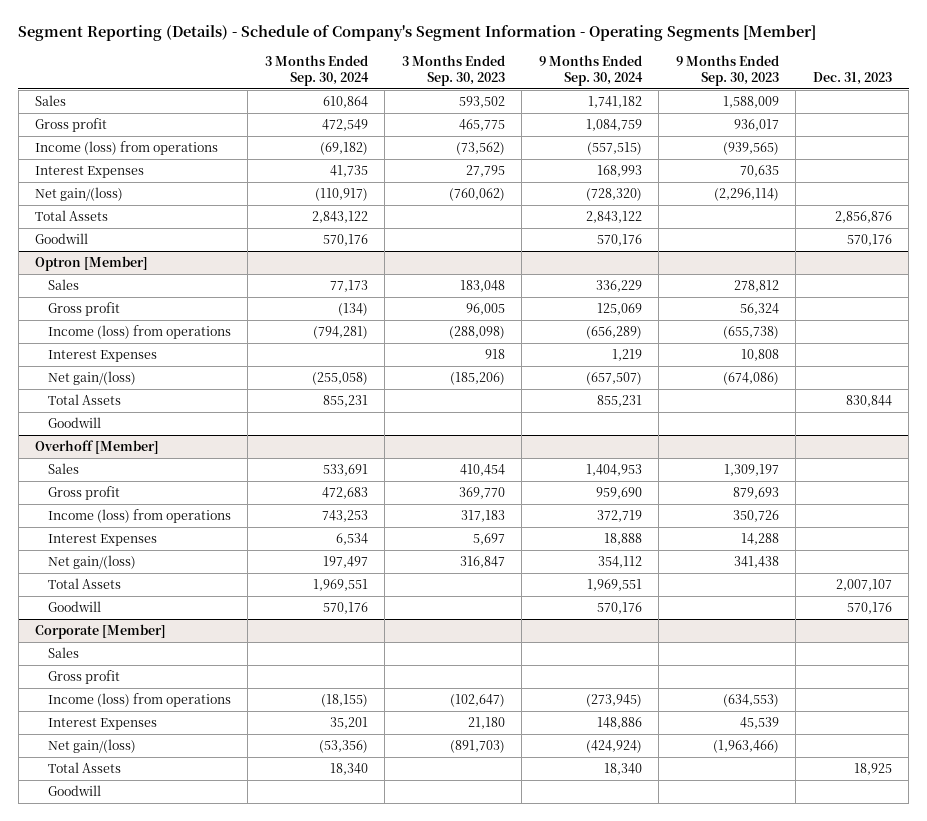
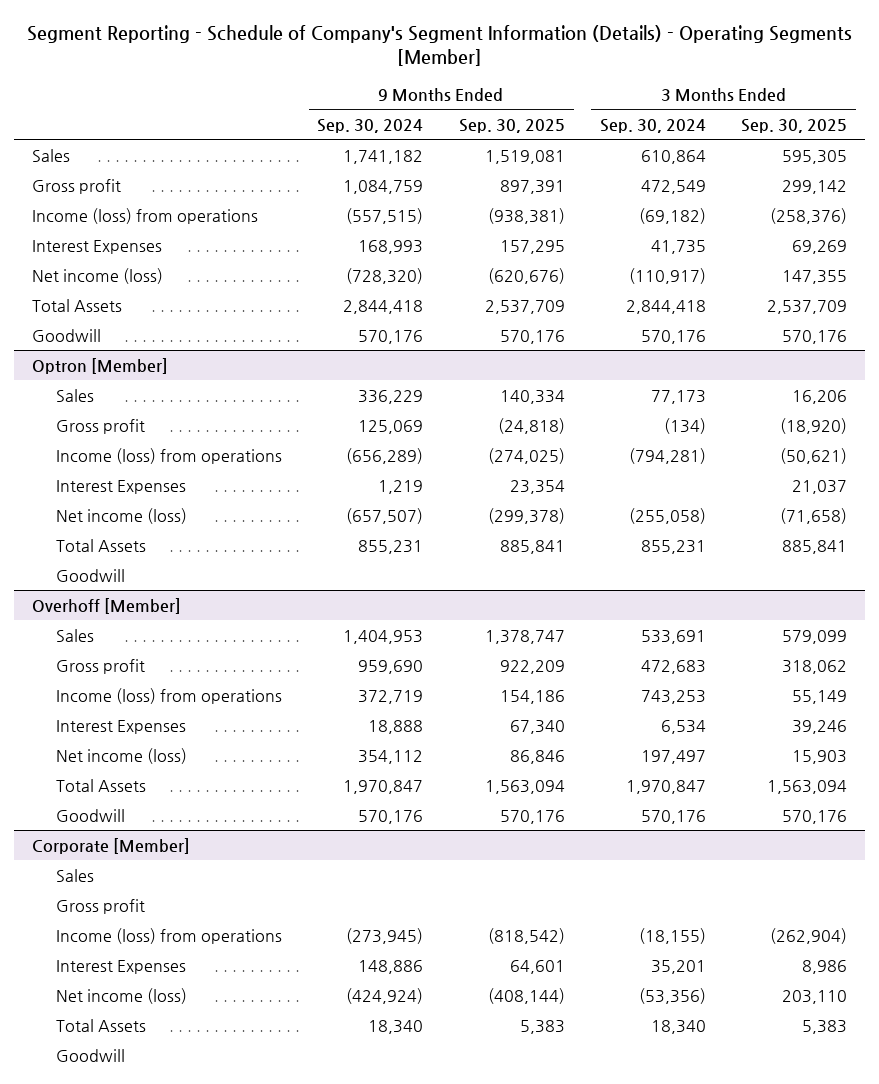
[18,25,817,42] Segment Reporting (Details) - Schedule of Company's Segment Information - Operating Segments [Member] -> [26,24,852,67] Segment Reporting - Schedule of Company's Segment Information (Details) - Operating Segments [Member]
[401,54,505,87] 3 Months Ended Sep. 30, 2023 -> none
[675,54,779,87] 9 Months Ended Sep. 30, 2023 -> none
[812,72,892,86] Dec. 31, 2023 -> none
none -> [458,118,565,133] Sep. 30, 2025
none -> [741,118,848,133] Sep. 30, 2025
[35,186,124,201] Net gain/(loss) -> [32,267,164,284] Net income (loss)
[311,210,368,223] 2,843,122 -> [625,299,706,314] 2,844,418
[585,210,642,223] 2,843,122 -> [343,299,424,314] 2,844,418
[47,370,136,385] Net gain/(loss) -> [56,507,188,524] Net income (loss)
[47,554,136,569] Net gain/(loss) -> [56,747,188,764] Net income (loss)
[312,578,368,591] 1,969,551 -> [625,779,706,794] 1,970,847
[586,578,642,591] 1,969,551 -> [343,779,424,794] 1,970,847
[47,738,136,753] Net gain/(loss) -> [56,987,188,1004] Net income (loss)

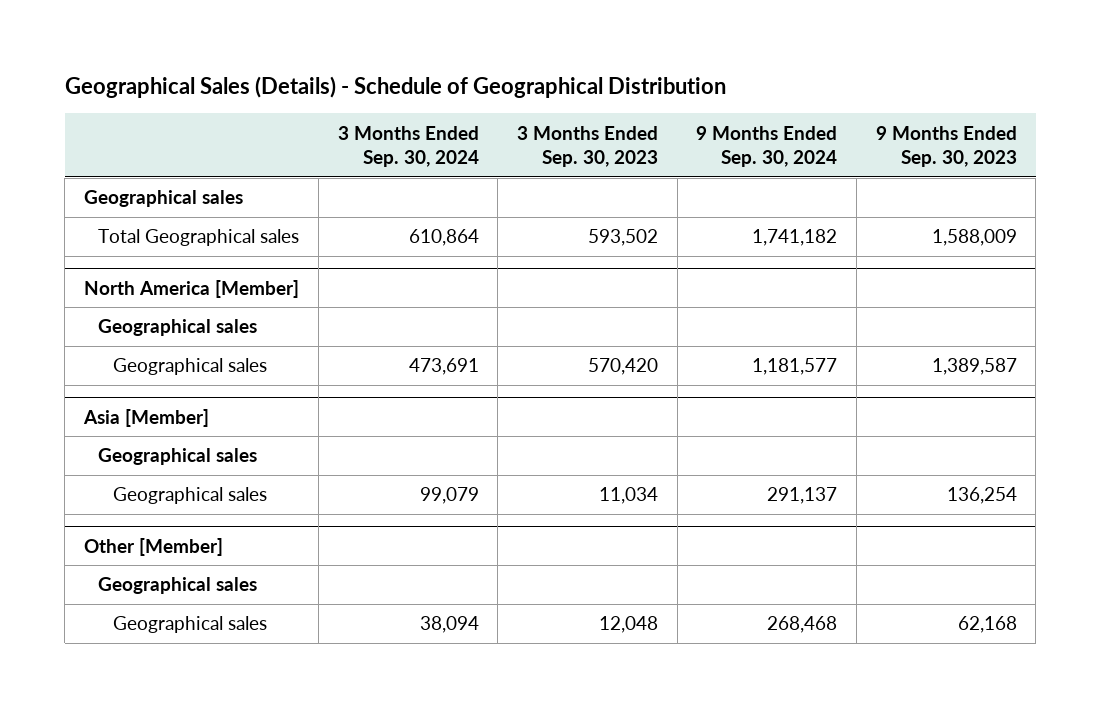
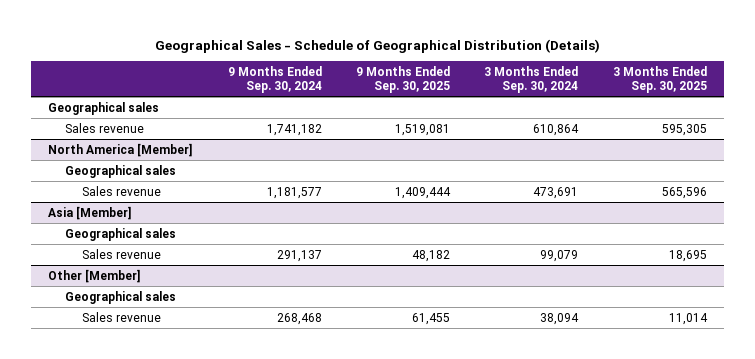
[64,76,726,99] Geographical Sales (Details) - Schedule of Geographical Distribution -> [154,38,600,53] Geographical Sales - Schedule of Geographical Distribution (Details)
[517,125,659,168] 3 Months Ended Sep. 30, 2023 -> none
[875,125,1017,168] 9 Months Ended Sep. 30, 2023 -> none
none -> [356,65,451,94] 9 Months Ended Sep. 30, 2025
none -> [612,65,707,94] 3 Months Ended Sep. 30, 2025
[98,229,300,247] Total Geographical sales -> [65,122,145,133] Sales revenue
[113,358,268,376] Geographical sales -> [82,185,162,196] Sales revenue
[113,487,268,505] Geographical sales -> [82,248,162,259] Sales revenue
[113,616,268,634] Geographical sales -> [82,311,162,322] Sales revenue

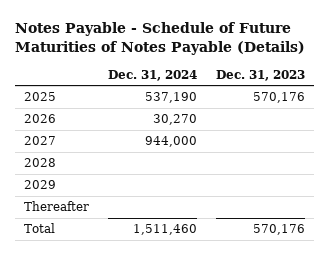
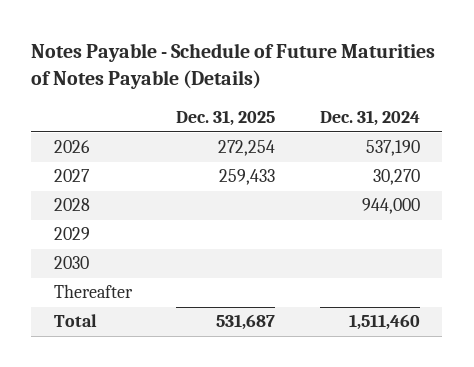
[215,69,305,81] Dec. 31, 2023 -> none
none -> [176,110,276,127] Dec. 31, 2025
[24,158,57,168] 2028 -> none
[24,92,57,102] 2025 -> [53,140,90,154] 2026
[24,114,57,124] 2026 -> [53,169,90,183] 2027
[24,136,57,146] 2027 -> [53,198,90,212] 2028
none -> [53,256,89,270] 2030

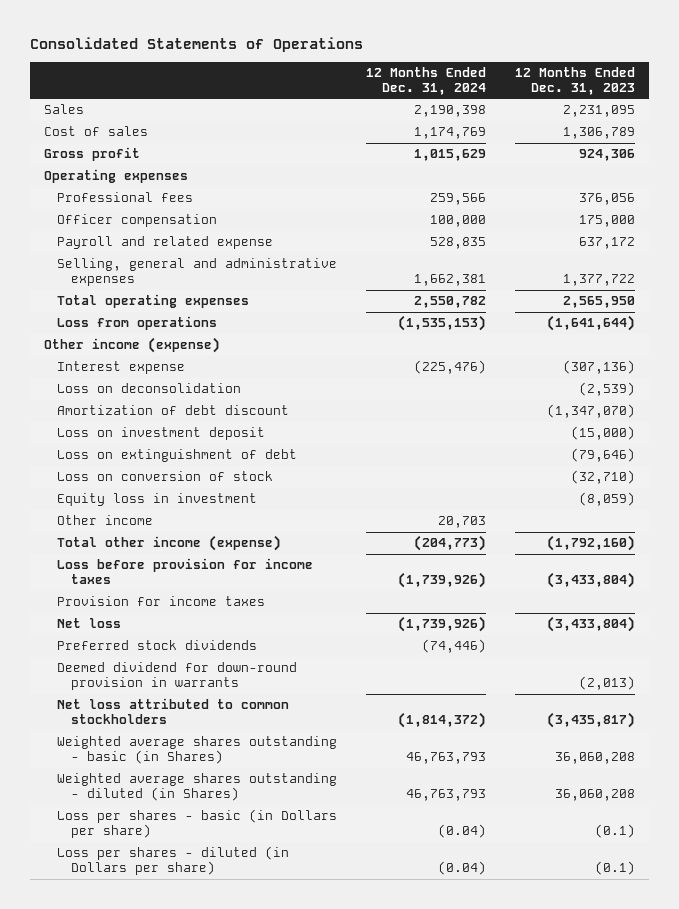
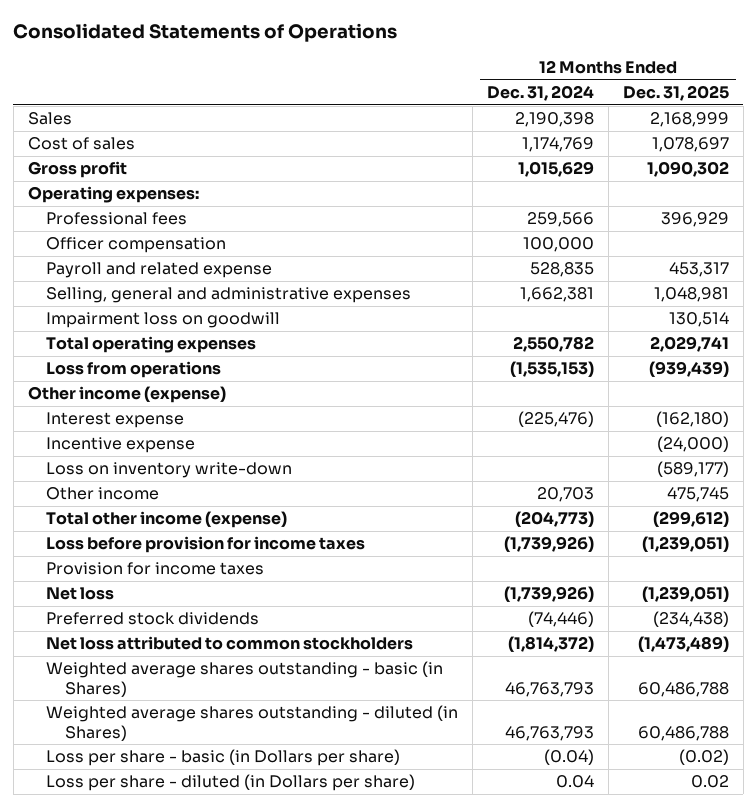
[514,66,635,95] 12 Months Ended Dec. 31, 2023 -> none
none -> [622,85,729,102] Dec. 31, 2025
[44,169,189,184] Operating expenses -> [27,186,199,204] Operating expenses:
none -> [46,312,281,329] Impairment loss on goodwill
[57,383,242,394] Loss on deconsolidation -> none
[57,405,290,416] Amortization of debt discount -> none
[57,427,266,441] Loss on investment deposit -> none
[57,449,298,463] Loss on extinguishment of debt -> none
[57,471,274,482] Loss on conversion of stock -> none
[57,493,258,507] Equity loss in investment -> none
none -> [46,437,196,454] Incentive expense
none -> [46,462,293,479] Loss on inventory write-down
[57,662,298,691] Deemed dividend for down-round provision in warrants -> none
[57,809,338,839] Loss per shares - basic (in Dollars per share) -> [46,749,401,767] Loss per share - basic (in Dollars per share)
[57,846,290,876] Loss per shares - diluted (in Dollars per share) -> [46,774,416,792] Loss per share - diluted (in Dollars per share)
[438,861,487,876] (0.04) -> [555,775,594,789] 0.04

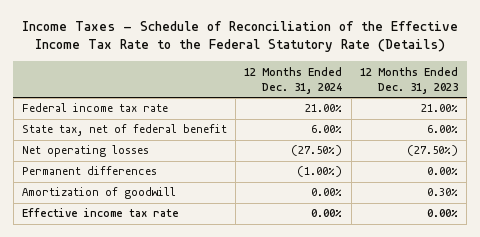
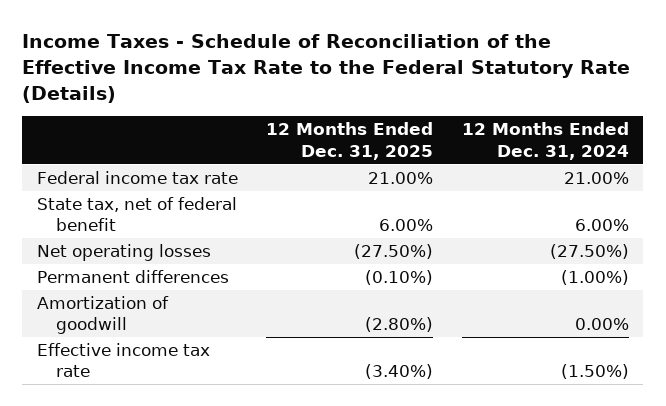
[359,66,458,94] 12 Months Ended Dec. 31, 2023 -> none
none -> [266,122,434,160] 12 Months Ended Dec. 31, 2025
[311,209,343,218] 0.00% -> [560,364,629,380] (1.50%)

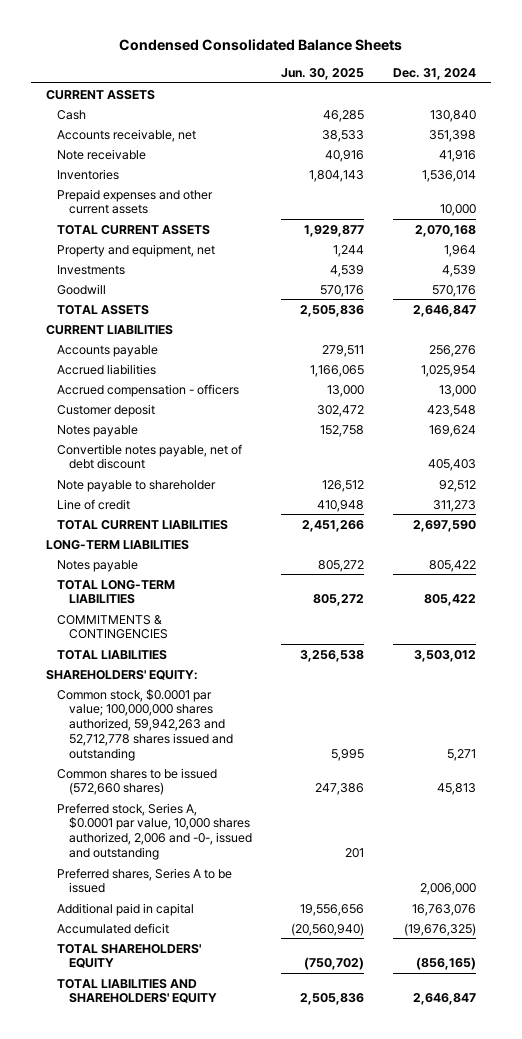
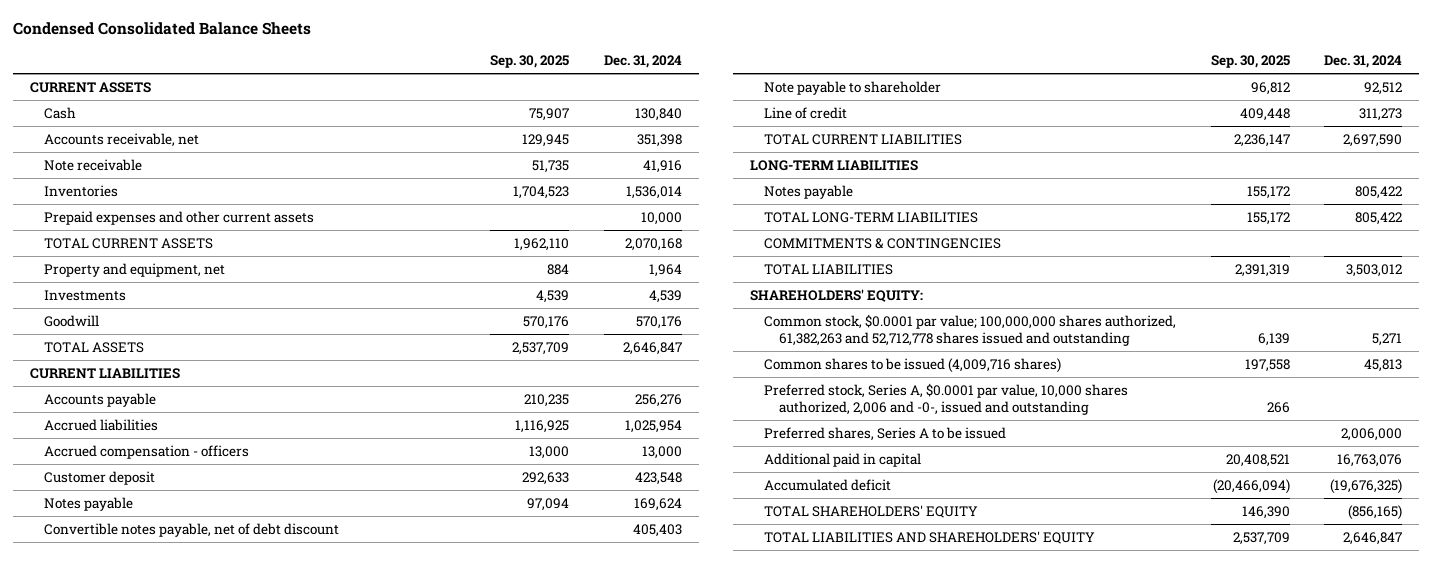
[281,68,365,81] Jun. 30, 2025 -> none
none -> [490,55,570,69] Sep. 30, 2025
[57,688,234,761] Common stock, $0.0001 par value; 100,000,000 shares authorized, 59,942,263 and 52,712,778 shares issued and outstanding -> [764,313,1177,346] Common stock, $0.0001 par value; 100,000,000 shares authorized, 61,382,263 and 52,712,778 shares issued and outstanding
[57,767,218,796] Common shares to be issued (572,660 shares) -> [764,357,1062,373] Common shares to be issued (4,009,716 shares)

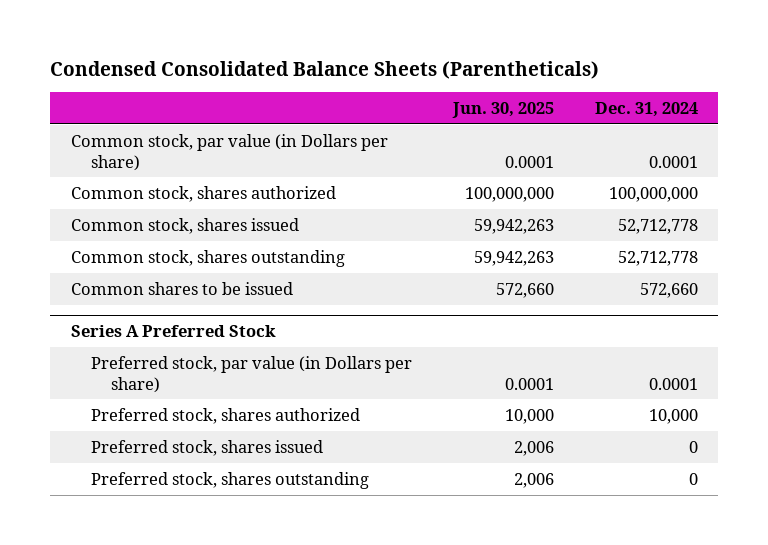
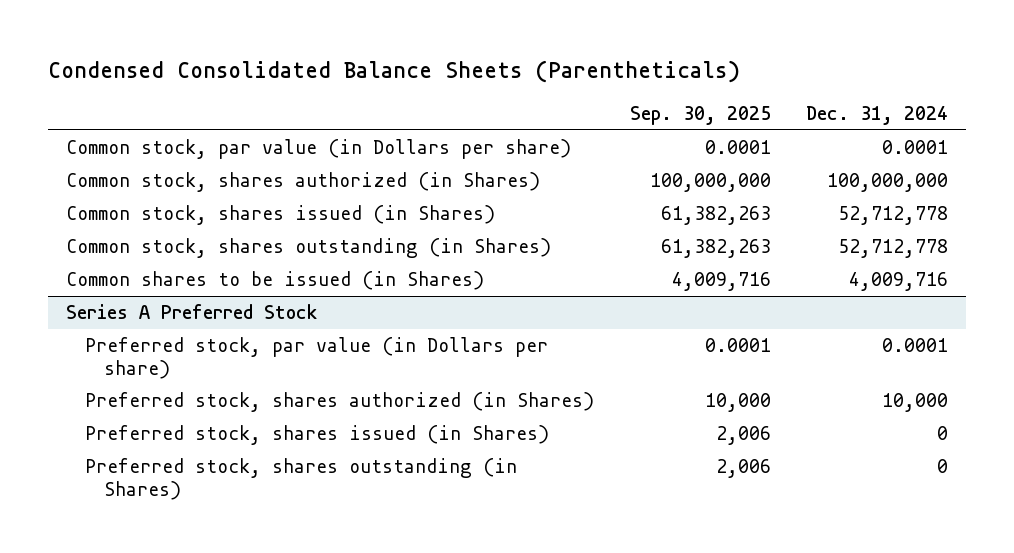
[451,101,554,118] Jun. 30, 2025 -> none
none -> [629,106,771,126] Sep. 30, 2025
[70,185,336,202] Common stock, shares authorized -> [65,172,540,193] Common stock, shares authorized (in Shares)
[70,217,299,234] Common stock, shares issued -> [65,205,495,226] Common stock, shares issued (in Shares)
[70,249,345,267] Common stock, shares outstanding -> [65,238,551,259] Common stock, shares outstanding (in Shares)
[70,281,293,295] Common shares to be issued -> [65,271,484,291] Common shares to be issued (in Shares)
[639,282,698,298] 572,660 -> [849,272,949,292] 4,009,716
[90,407,360,424] Preferred stock, shares authorized -> [84,392,594,413] Preferred stock, shares authorized (in Shares)
[90,439,323,456] Preferred stock, shares issued -> [84,425,549,446] Preferred stock, shares issued (in Shares)
[90,471,369,489] Preferred stock, shares outstanding -> [84,458,517,500] Preferred stock, shares outstanding (in Shares)

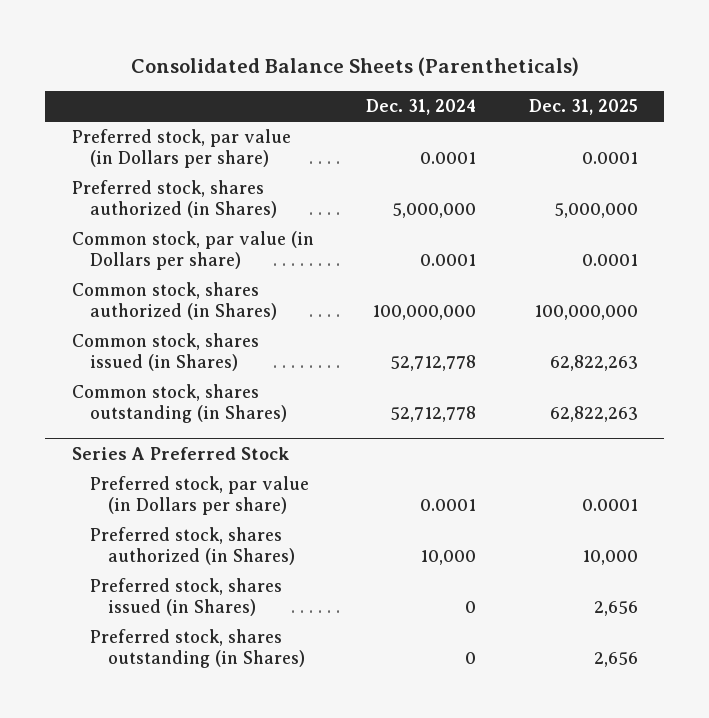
[47,59,740,83] Condensed Consolidated Balance Sheets (Parentheticals) -> [130,56,579,76] Consolidated Balance Sheets (Parentheticals)
[629,106,771,126] Sep. 30, 2025 -> none
none -> [528,99,638,116] Dec. 31, 2025
none -> [71,129,291,168] Preferred stock, par value (in Dollars per share)
none -> [71,180,277,218] Preferred stock, shares authorized (in Shares)
[65,271,484,291] Common shares to be issued (in Shares) -> none

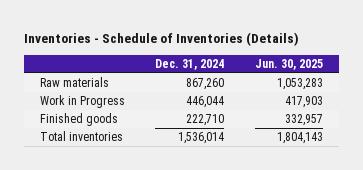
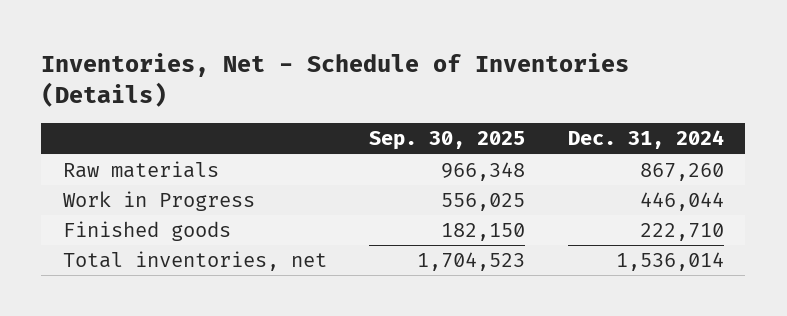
[24,31,300,46] Inventories - Schedule of Inventories (Details) -> [41,53,630,108] Inventories, Net - Schedule of Inventories (Details)
[255,59,324,71] Jun. 30, 2025 -> none
none -> [369,131,526,151] Sep. 30, 2025
[39,131,123,142] Total inventories -> [62,251,327,272] Total inventories, net

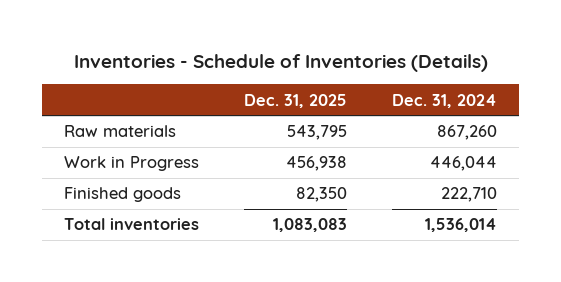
[41,53,630,108] Inventories, Net - Schedule of Inventories (Details) -> [73,53,488,72] Inventories - Schedule of Inventories (Details)
[369,131,526,151] Sep. 30, 2025 -> none
none -> [244,93,348,108] Dec. 31, 2025
[62,251,327,272] Total inventories, net -> [64,218,200,231] Total inventories

